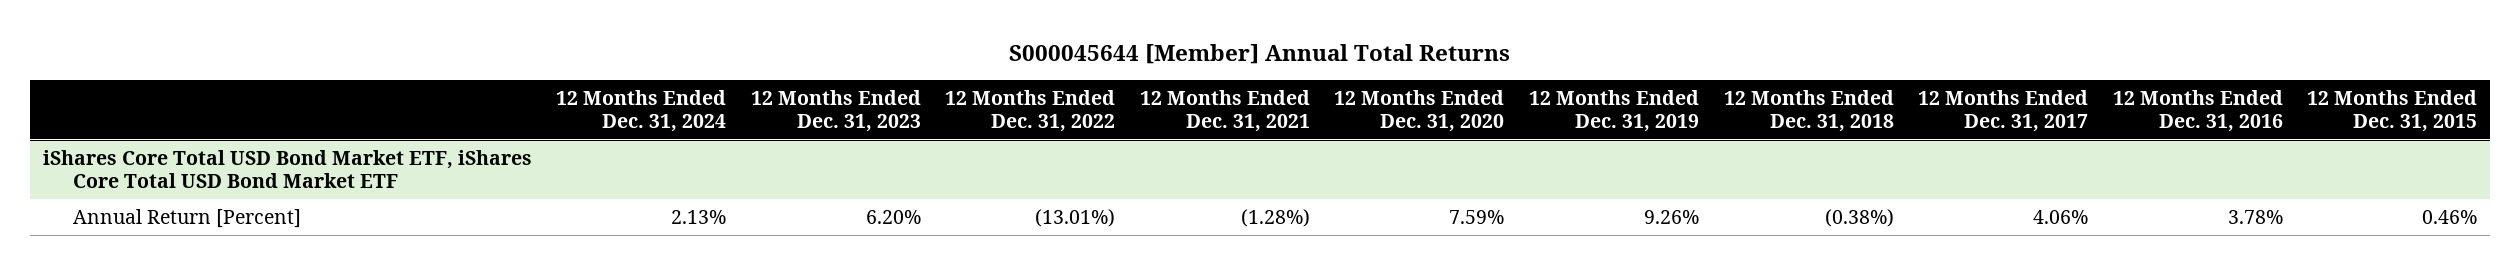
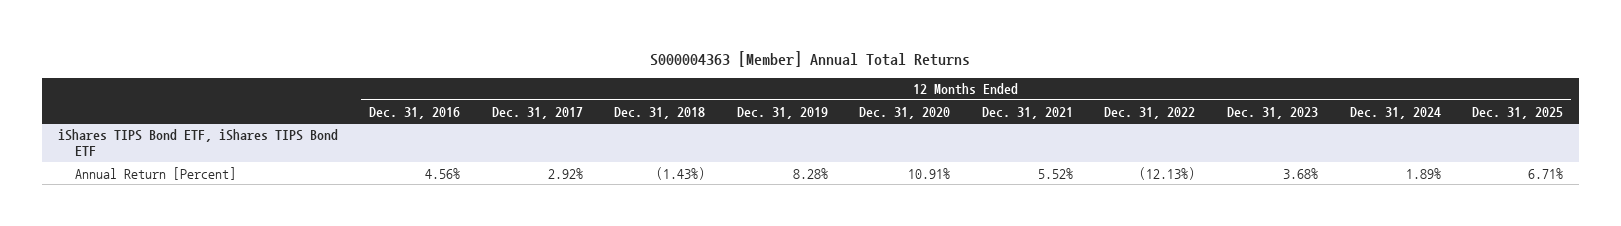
[1008,43,1510,64] S000045644 [Member] Annual Total Returns -> [650,50,971,67] S000004363 [Member] Annual Total Returns
[2307,90,2478,132] 12 Months Ended Dec. 31, 2015 -> none
none -> [1472,106,1564,119] Dec. 31, 2025
[42,150,532,188] iShares Core Total USD Bond Market ETF, iShares Core Total USD Bond Market ETF -> none
none -> [57,128,338,157] iShares TIPS Bond ETF, iShares TIPS Bond ETF
[671,210,727,225] 2.13% -> [1405,167,1441,179] 1.89%
[865,210,921,225] 6.20% -> [1283,167,1319,179] 3.68%
[1035,209,1116,228] (13.01%) -> [1139,166,1196,180] (12.13%)
[1240,209,1310,228] (1.28%) -> [1037,167,1073,179] 5.52%
[1449,210,1505,225] 7.59% -> [908,167,951,179] 10.91%
[1644,210,1700,225] 9.26% -> [792,167,828,179] 8.28%
[1824,209,1894,228] (0.38%) -> [656,166,706,180] (1.43%)
[2033,210,2089,225] 4.06% -> [547,167,583,179] 2.92%
[2227,210,2283,225] 3.78% -> [425,167,461,179] 4.56%

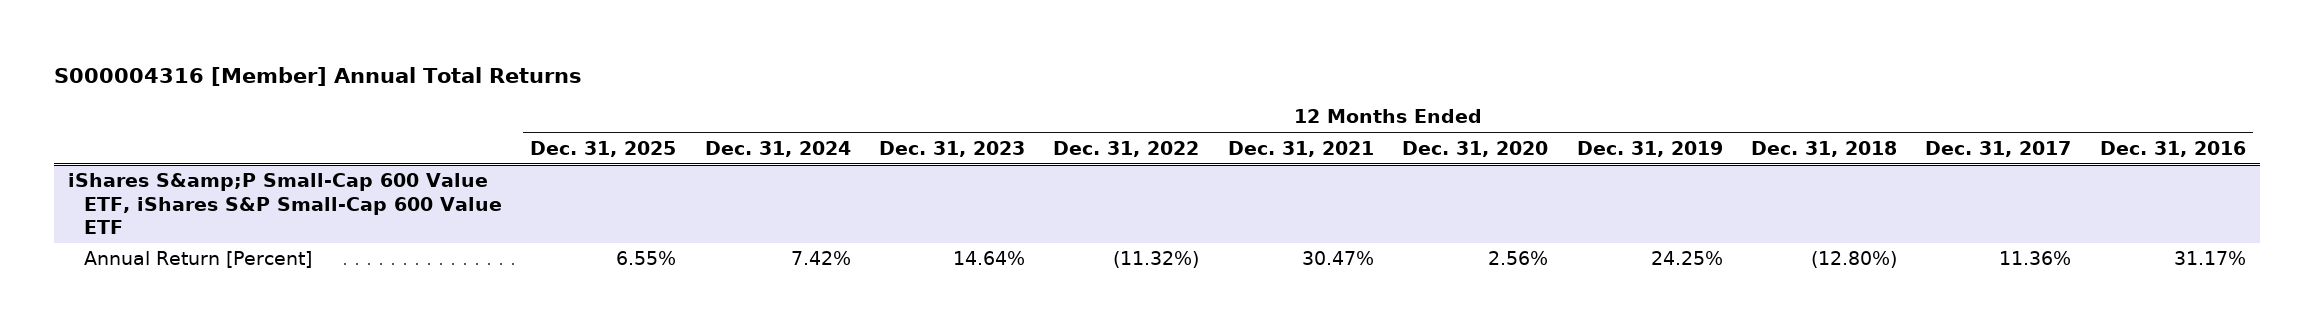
[650,50,971,67] S000004363 [Member] Annual Total Returns -> [54,66,583,86] S000004316 [Member] Annual Total Returns
[57,128,338,157] iShares TIPS Bond ETF, iShares TIPS Bond ETF -> none
none -> [68,173,502,234] iShares S&amp;P Small-Cap 600 Value ETF, iShares S&P Small-Cap 600 Value ETF
[425,167,461,179] 4.56% -> [2173,251,2246,266] 31.17%
[547,167,583,179] 2.92% -> [1999,251,2072,266] 11.36%
[656,166,706,180] (1.43%) -> [1811,251,1898,269] (12.80%)
[792,167,828,179] 8.28% -> [1650,251,1723,266] 24.25%
[908,167,951,179] 10.91% -> [1488,251,1549,266] 2.56%
[1037,167,1073,179] 5.52% -> [1301,251,1374,266] 30.47%
[1139,166,1196,180] (12.13%) -> [1113,251,1200,269] (11.32%)
[1283,167,1319,179] 3.68% -> [953,251,1026,266] 14.64%
[1405,167,1441,179] 1.89% -> [790,251,851,266] 7.42%
[1528,167,1564,179] 6.71% -> [616,251,677,266] 6.55%

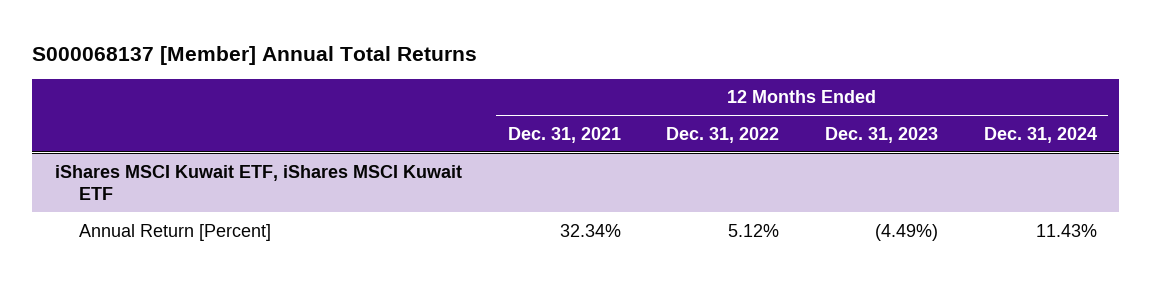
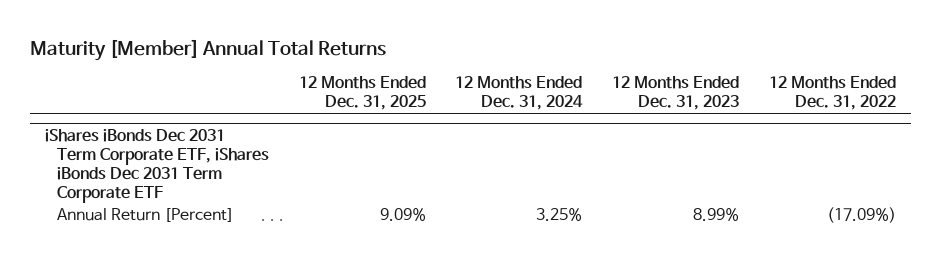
[32,45,478,65] S000068137 [Member] Annual Total Returns -> [30,39,387,62] Maturity [Member] Annual Total Returns
[507,126,621,143] Dec. 31, 2021 -> none
none -> [298,76,426,111] 12 Months Ended Dec. 31, 2025
[55,164,463,201] iShares MSCI Kuwait ETF, iShares MSCI Kuwait ETF -> none
none -> [44,128,269,203] iShares iBonds Dec 2031 Term Corporate ETF, iShares iBonds Dec 2031 Term Corporate ETF
[728,223,780,237] 5.12% -> [827,207,897,224] (17.09%)
[874,223,938,241] (4.49%) -> [693,208,740,222] 8.99%
[1035,223,1097,237] 11.43% -> [536,208,583,222] 3.25%

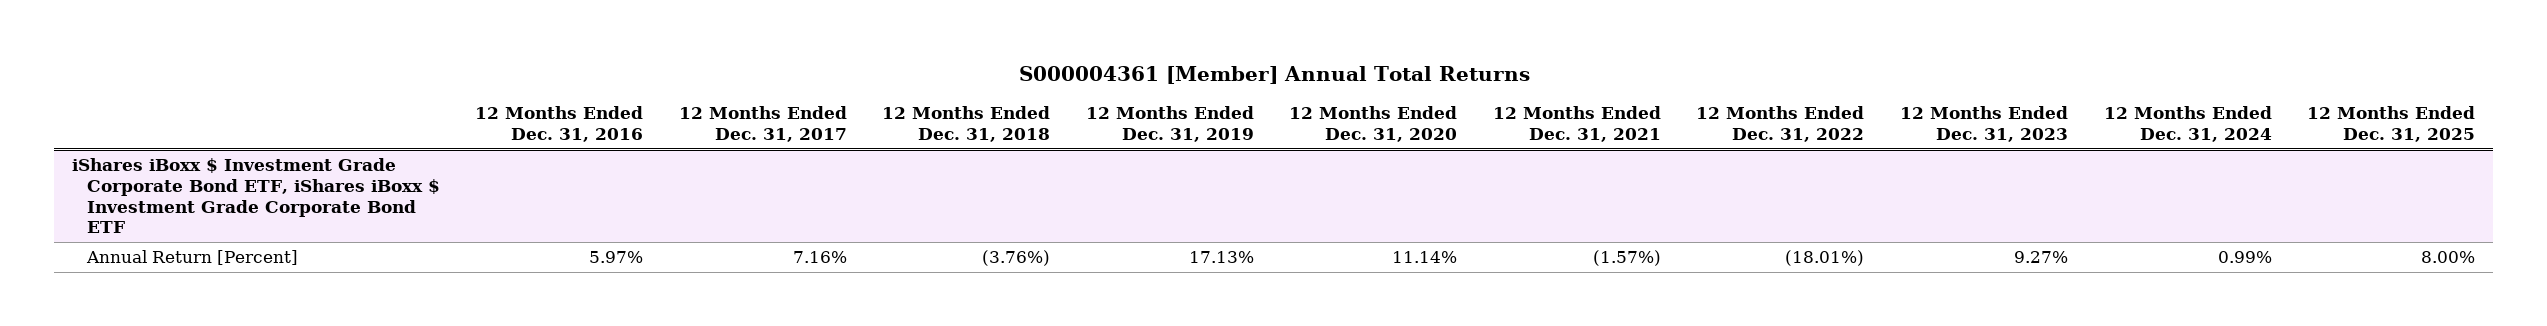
[30,39,387,62] Maturity [Member] Annual Total Returns -> [1018,65,1530,84] S000004361 [Member] Annual Total Returns
none -> [475,106,644,142] 12 Months Ended Dec. 31, 2016
none -> [678,106,847,142] 12 Months Ended Dec. 31, 2017
none -> [882,106,1051,142] 12 Months Ended Dec. 31, 2018
none -> [1085,106,1254,142] 12 Months Ended Dec. 31, 2019
none -> [1289,106,1458,142] 12 Months Ended Dec. 31, 2020
none -> [1492,106,1661,142] 12 Months Ended Dec. 31, 2021
[44,128,269,203] iShares iBonds Dec 2031 Term Corporate ETF, iShares iBonds Dec 2031 Term Corporate ETF -> none
none -> [72,158,440,234] iShares iBoxx $ Investment Grade Corporate Bond ETF, iShares iBoxx $ Investment Grade Corporate Bond ETF
[379,208,426,222] 9.09% -> [2421,251,2476,264] 8.00%
[536,208,583,222] 3.25% -> [2217,251,2272,264] 0.99%
[693,208,740,222] 8.99% -> [2014,251,2069,264] 9.27%
[827,207,897,224] (17.09%) -> [1785,250,1865,267] (18.01%)

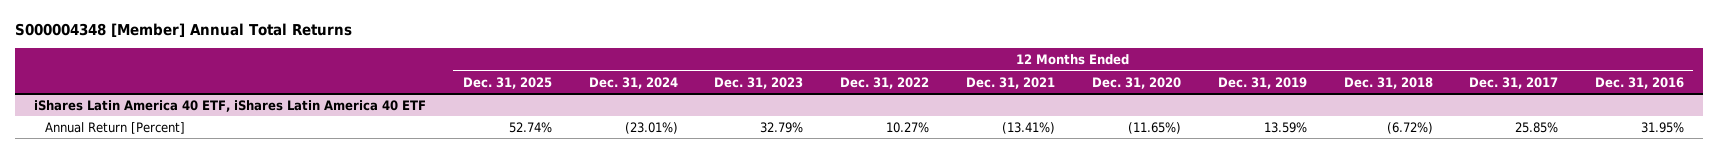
[1018,65,1530,84] S000004361 [Member] Annual Total Returns -> [15,23,353,38] S000004348 [Member] Annual Total Returns
[72,158,440,234] iShares iBoxx $ Investment Grade Corporate Bond ETF, iShares iBoxx $ Investment Grade Corporate Bond ETF -> none
none -> [33,99,426,112] iShares Latin America 40 ETF, iShares Latin America 40 ETF
[589,251,644,264] 5.97% -> [1641,121,1685,133] 31.95%
[792,251,847,264] 7.16% -> [1515,121,1559,133] 25.85%
[982,250,1051,267] (3.76%) -> [1386,121,1433,134] (6.72%)
[1188,251,1254,264] 17.13% -> [1263,121,1307,133] 13.59%
[1392,251,1458,264] 11.14% -> [1127,121,1181,134] (11.65%)
[1592,250,1661,267] (1.57%) -> [1002,121,1056,134] (13.41%)
[1785,250,1865,267] (18.01%) -> [886,121,930,133] 10.27%
[2014,251,2069,264] 9.27% -> [760,121,804,133] 32.79%
[2217,251,2272,264] 0.99% -> [624,121,678,134] (23.01%)
[2421,251,2476,264] 8.00% -> [508,121,552,133] 52.74%

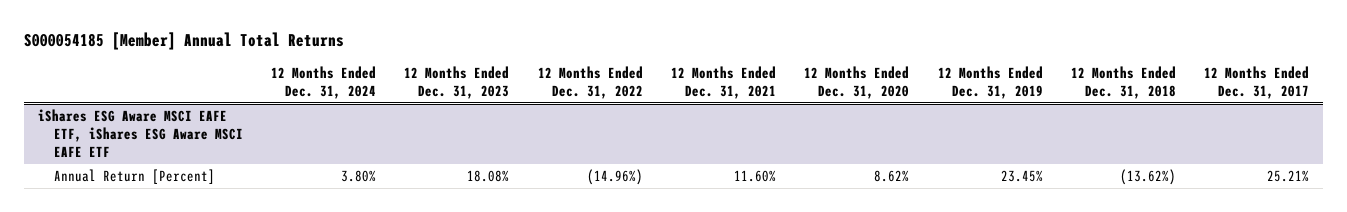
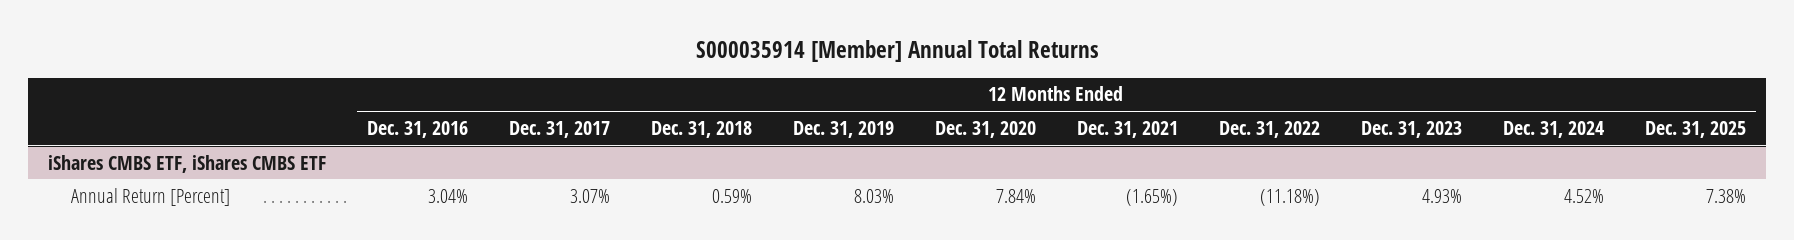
[23,32,344,51] S000054185 [Member] Annual Total Returns -> [695,40,1099,63] S000035914 [Member] Annual Total Returns
none -> [367,120,469,138] Dec. 31, 2016
none -> [1644,120,1746,138] Dec. 31, 2025
[37,109,243,158] iShares ESG Aware MSCI EAFE ETF, iShares ESG Aware MSCI EAFE ETF -> none
none -> [48,154,327,173] iShares CMBS ETF, iShares CMBS ETF
[341,170,377,183] 3.80% -> [1563,188,1604,203] 4.52%
[467,170,510,183] 18.08% -> [1421,188,1462,203] 4.93%
[586,169,643,186] (14.96%) -> [1259,188,1320,206] (11.18%)
[734,170,777,183] 11.60% -> [1125,188,1178,206] (1.65%)
[874,170,910,183] 8.62% -> [995,188,1036,203] 7.84%
[1000,170,1043,183] 23.45% -> [854,188,895,203] 8.03%
[1119,169,1176,186] (13.62%) -> [712,188,753,203] 0.59%
[1267,170,1310,183] 25.21% -> [570,188,611,203] 3.07%

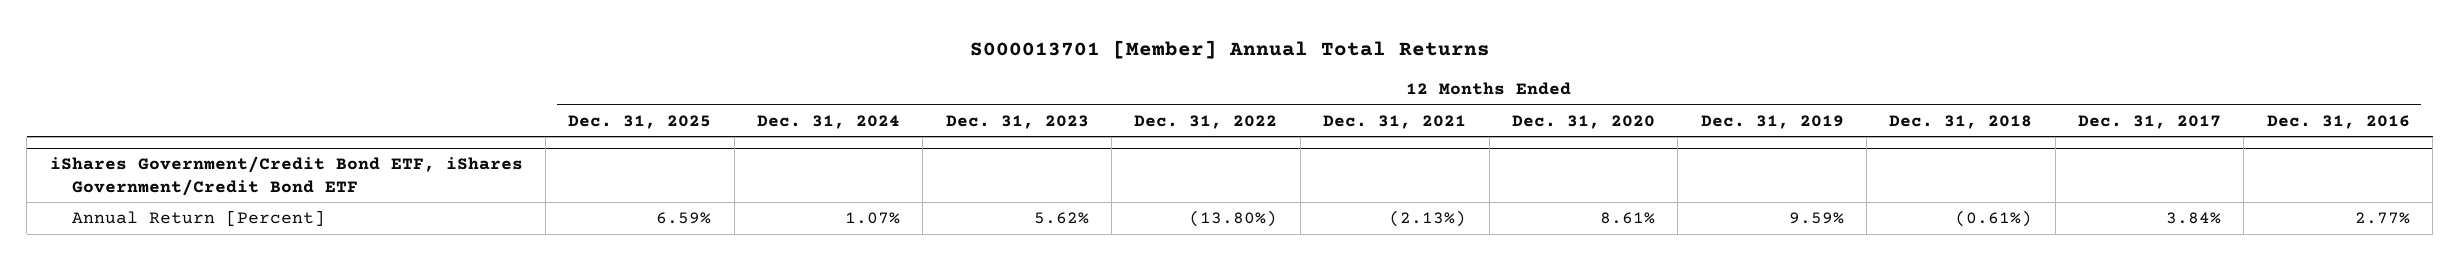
[695,40,1099,63] S000035914 [Member] Annual Total Returns -> [969,39,1490,59] S000013701 [Member] Annual Total Returns
[48,154,327,173] iShares CMBS ETF, iShares CMBS ETF -> none
none -> [49,156,523,196] iShares Government/Credit Bond ETF, iShares Government/Credit Bond ETF
[428,188,469,203] 3.04% -> [2354,212,2410,225] 2.77%
[570,188,611,203] 3.07% -> [2166,212,2222,225] 3.84%
[712,188,753,203] 0.59% -> [1955,210,2033,228] (0.61%)
[854,188,895,203] 8.03% -> [1788,212,1844,225] 9.59%
[995,188,1036,203] 7.84% -> [1599,212,1655,225] 8.61%
[1125,188,1178,206] (1.65%) -> [1389,210,1467,228] (2.13%)
[1259,188,1320,206] (11.18%) -> [1189,210,1278,228] (13.80%)
[1421,188,1462,203] 4.93% -> [1033,212,1089,225] 5.62%
[1563,188,1604,203] 4.52% -> [844,212,900,225] 1.07%
[1705,188,1746,203] 7.38% -> [656,212,712,225] 6.59%

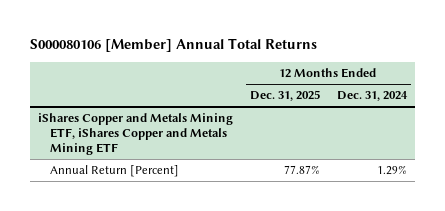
[969,39,1490,59] S000013701 [Member] Annual Total Returns -> [29,38,317,53] S000080106 [Member] Annual Total Returns
[945,114,1089,129] Dec. 31, 2023 -> none
[1134,114,1278,129] Dec. 31, 2022 -> none
[1323,114,1467,129] Dec. 31, 2021 -> none
[1511,114,1655,129] Dec. 31, 2020 -> none
[1700,114,1844,129] Dec. 31, 2019 -> none
[1889,114,2033,129] Dec. 31, 2018 -> none
[2078,114,2222,129] Dec. 31, 2017 -> none
[2266,114,2410,129] Dec. 31, 2016 -> none
[49,156,523,196] iShares Government/Credit Bond ETF, iShares Government/Credit Bond ETF -> none
none -> [38,113,234,155] iShares Copper and Metals Mining ETF, iShares Copper and Metals Mining ETF
[656,212,712,225] 6.59% -> [283,165,320,175] 77.87%
[844,212,900,225] 1.07% -> [376,165,407,176] 1.29%

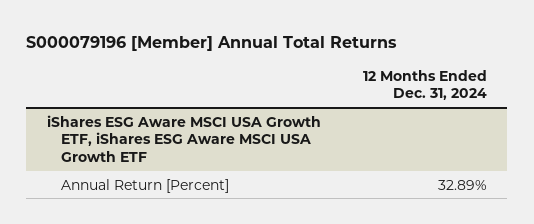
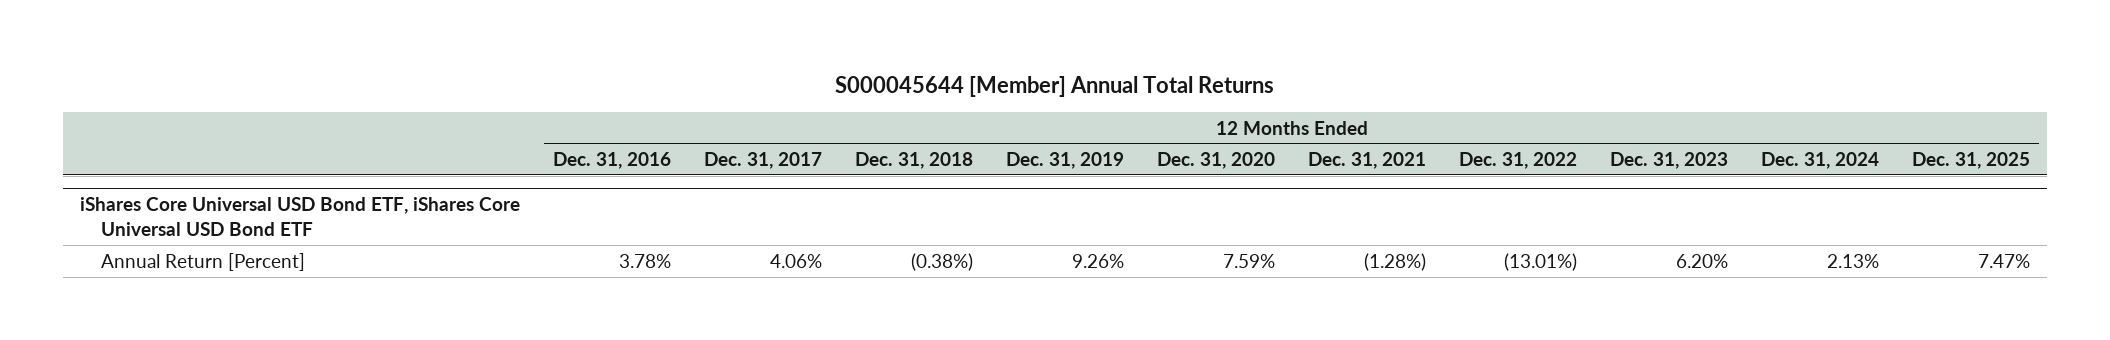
[26,35,398,51] S000079196 [Member] Annual Total Returns -> [834,75,1274,97] S000045644 [Member] Annual Total Returns
none -> [552,152,671,170] Dec. 31, 2016
none -> [703,152,822,170] Dec. 31, 2017
none -> [854,152,973,170] Dec. 31, 2018
none -> [1005,152,1124,170] Dec. 31, 2019
none -> [1156,152,1275,170] Dec. 31, 2020
none -> [1308,152,1427,170] Dec. 31, 2021
none -> [1459,152,1578,170] Dec. 31, 2022
none -> [1610,152,1729,170] Dec. 31, 2023
none -> [1912,152,2031,170] Dec. 31, 2025
[47,114,322,163] iShares ESG Aware MSCI USA Growth ETF, iShares ESG Aware MSCI USA Growth ETF -> none
none -> [79,197,520,236] iShares Core Universal USD Bond ETF, iShares Core Universal USD Bond ETF
[437,179,487,190] 32.89% -> [1827,253,1880,268] 2.13%

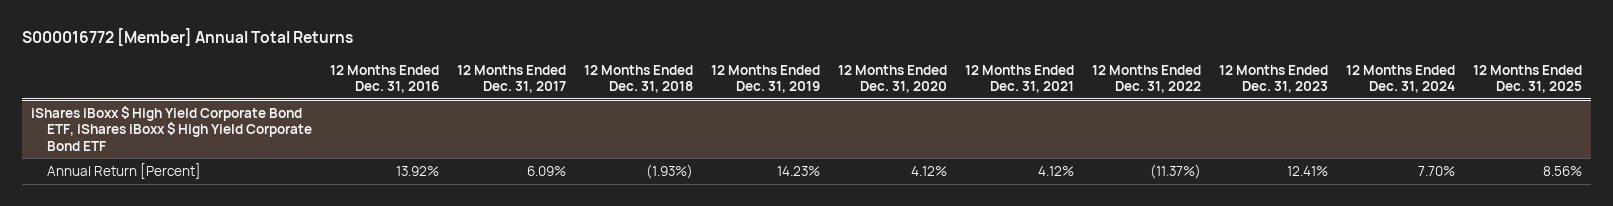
[834,75,1274,97] S000045644 [Member] Annual Total Returns -> [21,28,353,47] S000016772 [Member] Annual Total Returns
[79,197,520,236] iShares Core Universal USD Bond ETF, iShares Core Universal USD Bond ETF -> none
none -> [30,105,312,151] iShares iBoxx $ High Yield Corporate Bond ETF, iShares iBoxx $ High Yield Corporate Bond ETF
[618,253,671,268] 3.78% -> [395,165,439,176] 13.92%
[769,253,822,268] 4.06% -> [526,165,566,176] 6.09%
[910,252,973,271] (0.38%) -> [645,163,693,179] (1.93%)
[1071,253,1124,268] 9.26% -> [776,165,820,176] 14.23%
[1222,253,1275,268] 7.59% -> [910,165,947,176] 4.12%
[1364,252,1427,271] (1.28%) -> [1037,165,1074,176] 4.12%
[1504,252,1578,271] (13.01%) -> [1149,163,1201,179] (11.37%)
[1676,253,1729,268] 6.20% -> [1286,165,1328,176] 12.41%
[1827,253,1880,268] 2.13% -> [1417,165,1455,176] 7.70%
[1978,253,2031,268] 7.47% -> [1542,165,1582,176] 8.56%

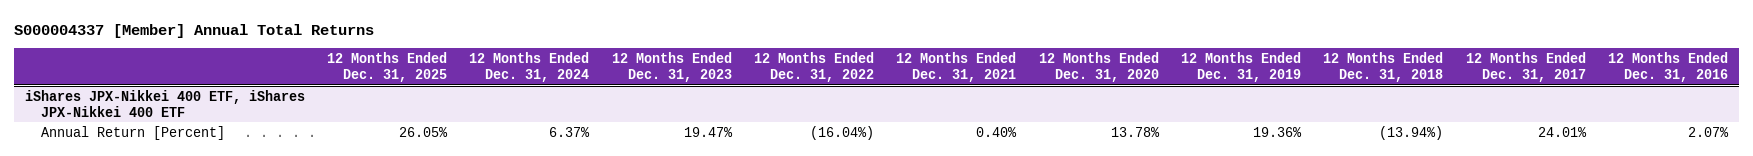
[21,28,353,47] S000016772 [Member] Annual Total Returns -> [13,23,374,38] S000004337 [Member] Annual Total Returns
[30,105,312,151] iShares iBoxx $ High Yield Corporate Bond ETF, iShares iBoxx $ High Yield Corporate Bond ETF -> none
none -> [24,89,305,117] iShares JPX-Nikkei 400 ETF, iShares JPX-Nikkei 400 ETF
[395,165,439,176] 13.92% -> [1687,126,1729,137] 2.07%
[526,165,566,176] 6.09% -> [1537,126,1587,137] 24.01%
[645,163,693,179] (1.93%) -> [1379,125,1444,140] (13.94%)
[776,165,820,176] 14.23% -> [1252,126,1302,137] 19.36%
[910,165,947,176] 4.12% -> [1110,126,1160,137] 13.78%
[1037,165,1074,176] 4.12% -> [976,126,1018,137] 0.40%
[1149,163,1201,179] (11.37%) -> [810,125,875,140] (16.04%)
[1286,165,1328,176] 12.41% -> [683,126,733,137] 19.47%
[1417,165,1455,176] 7.70% -> [549,126,591,137] 6.37%
[1542,165,1582,176] 8.56% -> [399,126,449,137] 26.05%

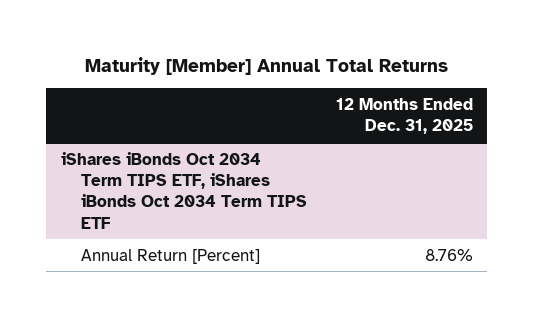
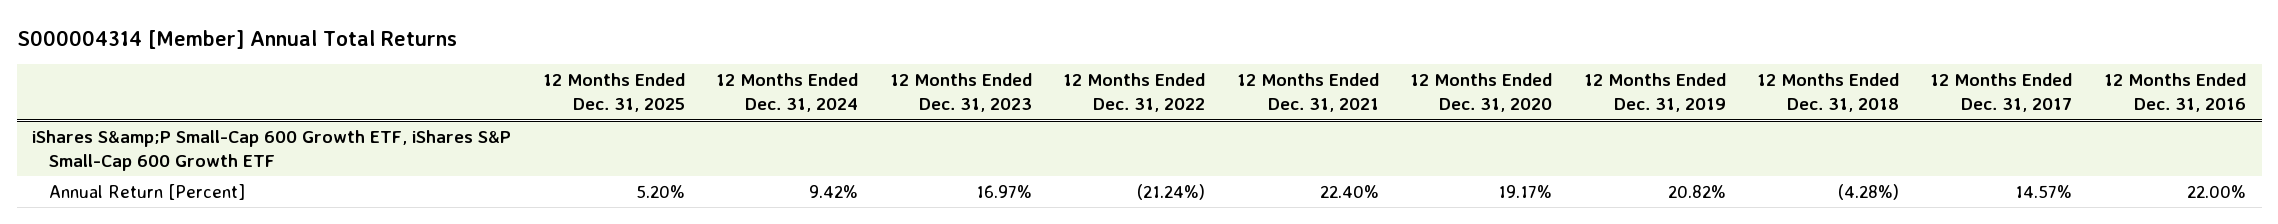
[84,56,448,75] Maturity [Member] Annual Total Returns -> [16,29,457,49] S000004314 [Member] Annual Total Returns
none -> [716,73,859,113] 12 Months Ended Dec. 31, 2024
none -> [889,73,1032,113] 12 Months Ended Dec. 31, 2023
none -> [1063,73,1206,113] 12 Months Ended Dec. 31, 2022
none -> [1236,73,1379,113] 12 Months Ended Dec. 31, 2021
none -> [1410,73,1553,113] 12 Months Ended Dec. 31, 2020
none -> [1583,73,1726,113] 12 Months Ended Dec. 31, 2019
none -> [1756,73,1899,113] 12 Months Ended Dec. 31, 2018
none -> [1930,73,2073,113] 12 Months Ended Dec. 31, 2017
none -> [2103,73,2246,113] 12 Months Ended Dec. 31, 2016
[60,151,308,229] iShares iBonds Oct 2034 Term TIPS ETF, iShares iBonds Oct 2034 Term TIPS ETF -> none
none -> [32,129,512,171] iShares S&amp;P Small-Cap 600 Growth ETF, iShares S&P Small-Cap 600 Growth ETF
[424,248,473,261] 8.76% -> [635,184,685,198] 5.20%

